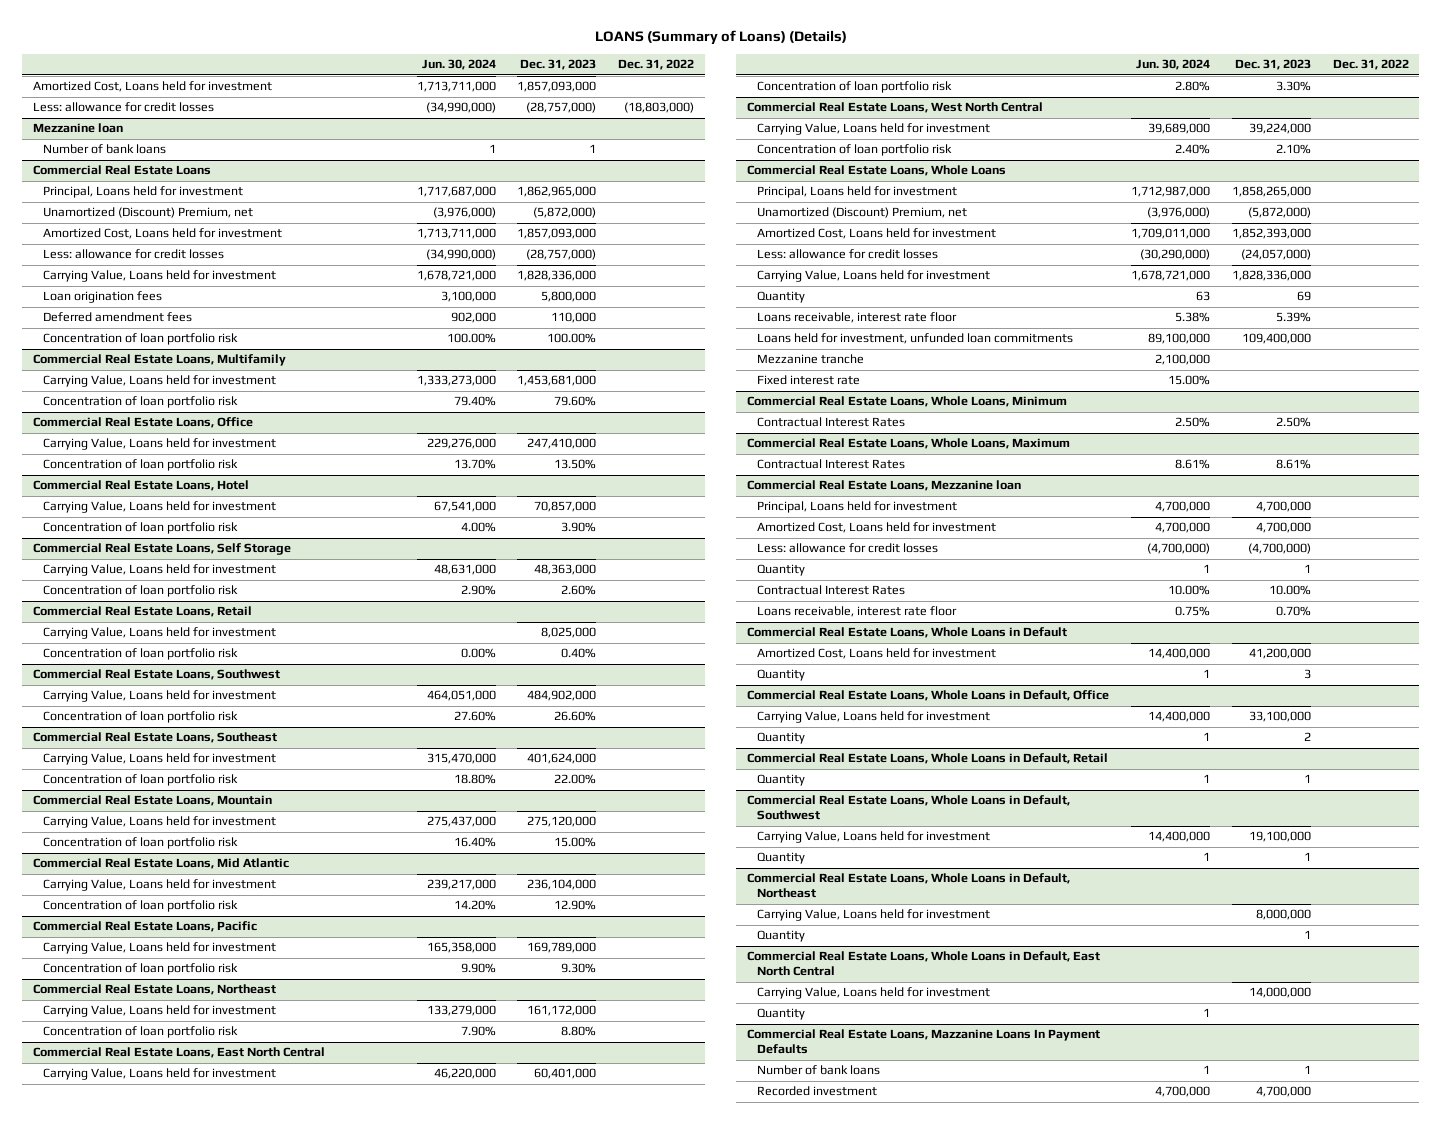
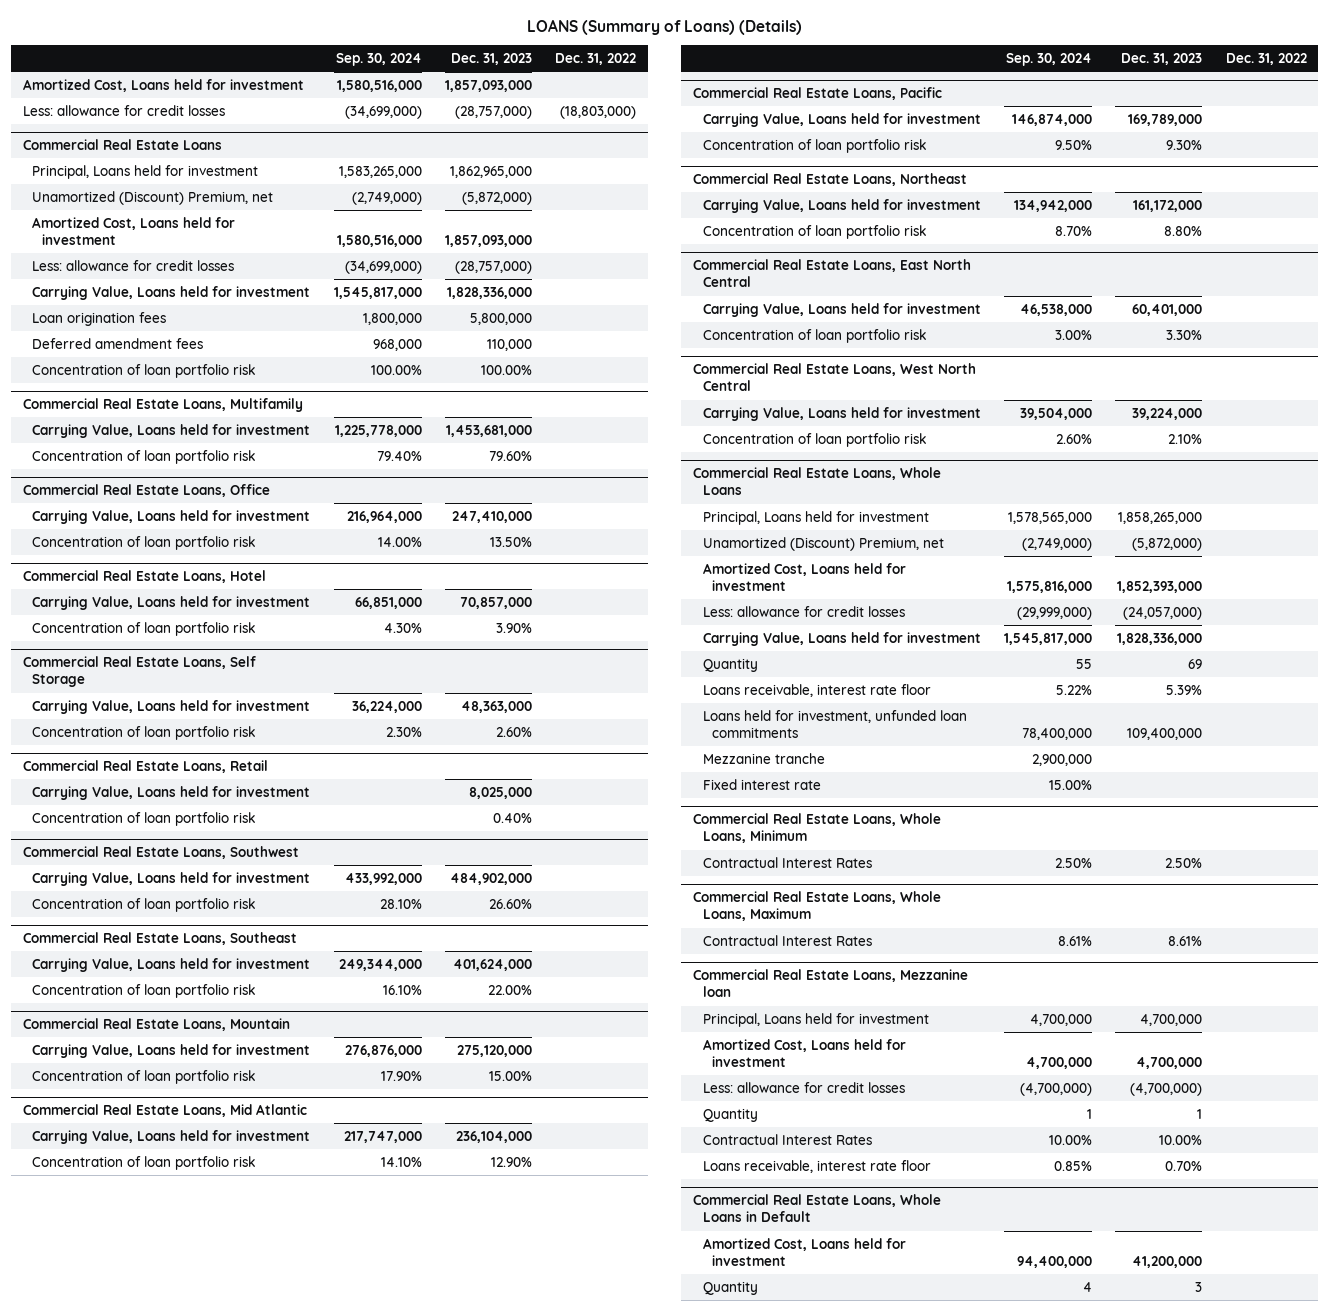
[421,59,496,71] Jun. 30, 2024 -> none
none -> [335,53,422,67] Sep. 30, 2024
[32,123,123,134] Mezzanine loan -> none
[42,144,166,155] Number of bank loans -> none
[747,690,1110,702] Commercial Real Estate Loans, Whole Loans in Default, Office -> none
[757,711,991,724] Carrying Value, Loans held for investment -> none
[757,732,806,745] Quantity -> none
[747,753,1109,765] Commercial Real Estate Loans, Whole Loans in Default, Retail -> none
[757,774,806,787] Quantity -> none
[747,795,1071,821] Commercial Real Estate Loans, Whole Loans in Default, Southwest -> none
[757,831,991,844] Carrying Value, Loans held for investment -> none
[757,852,806,865] Quantity -> none
[747,873,1071,899] Commercial Real Estate Loans, Whole Loans in Default, Northeast -> none
[757,909,991,922] Carrying Value, Loans held for investment -> none
[757,930,806,943] Quantity -> none
[747,951,1101,977] Commercial Real Estate Loans, Whole Loans in Default, East North Central -> none
[757,987,991,1000] Carrying Value, Loans held for investment -> none
[757,1008,806,1021] Quantity -> none
[747,1029,1101,1055] Commercial Real Estate Loans, Mazzanine Loans In Payment Defaults -> none
[757,1065,881,1076] Number of bank loans -> none
[757,1086,878,1097] Recorded investment -> none

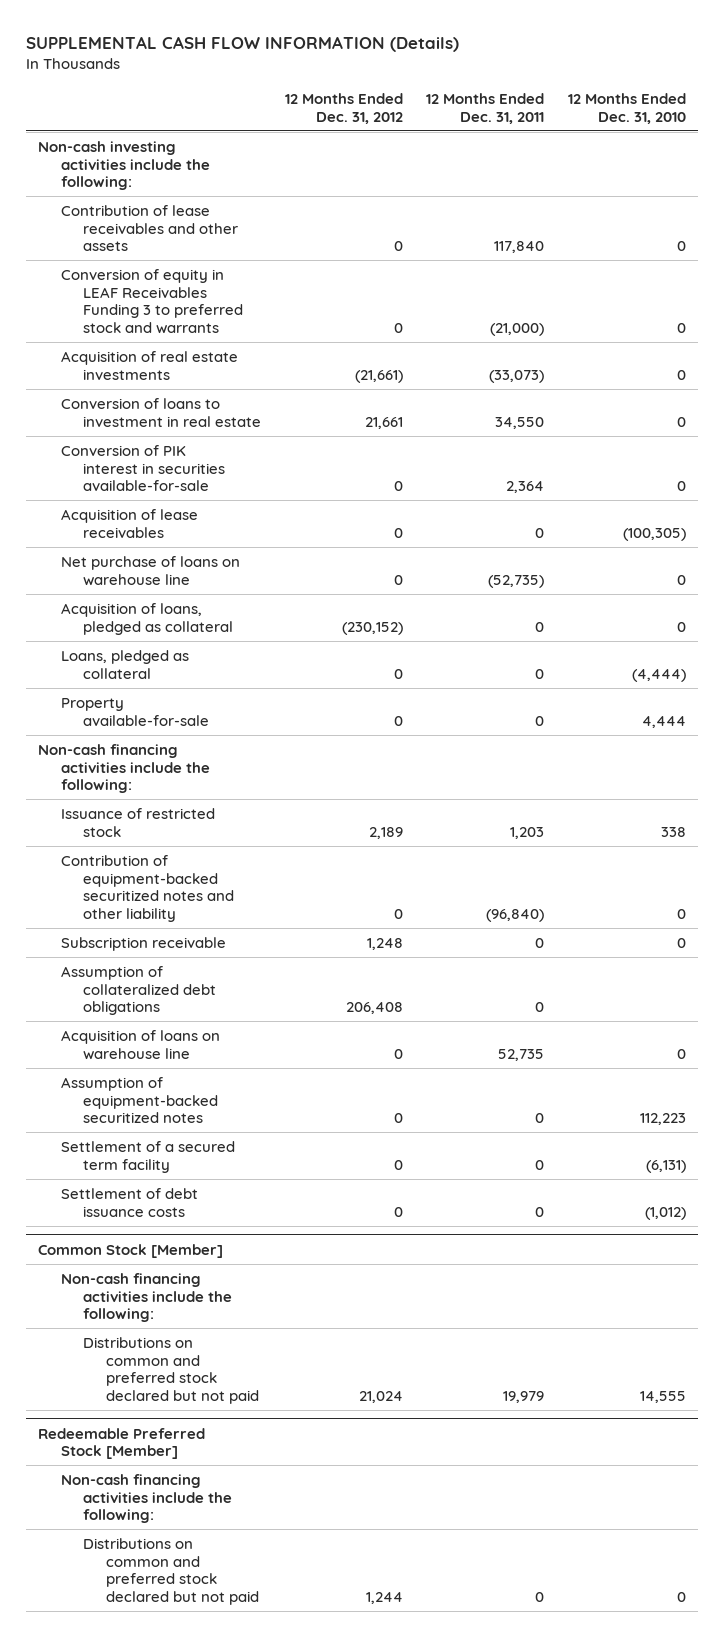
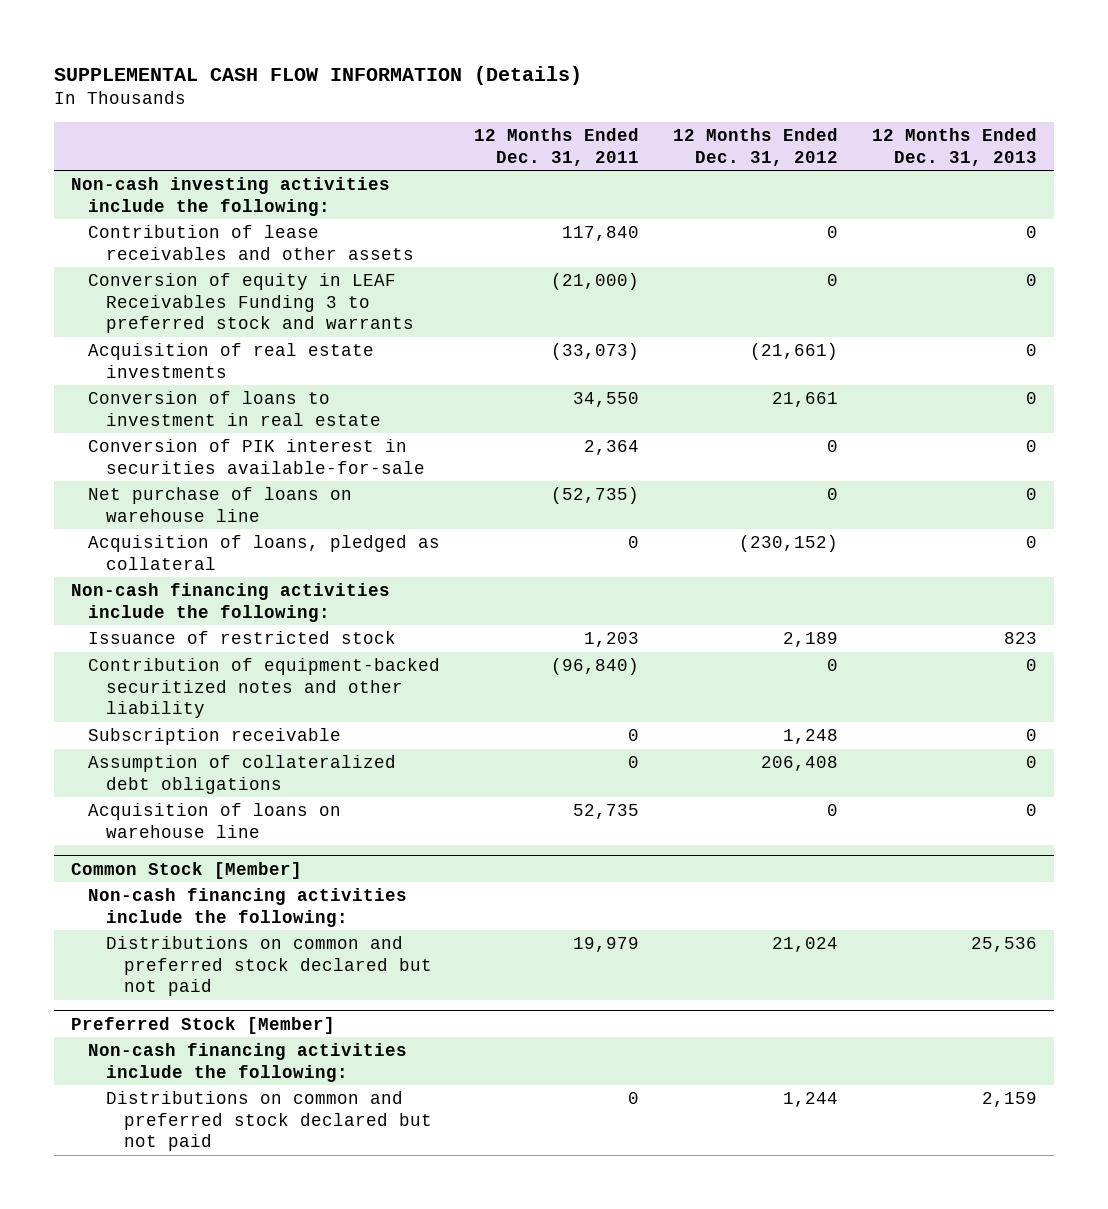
[567,93,686,124] 12 Months Ended Dec. 31, 2010 -> none
none -> [872,128,1038,166] 12 Months Ended Dec. 31, 2013
[60,508,198,538] Acquisition of lease receivables -> none
[60,649,189,679] Loans, pledged as collateral -> none
[60,697,210,726] Property available-for-sale -> none
[60,1076,219,1124] Assumption of equipment-backed securitized notes -> none
[60,1140,235,1173] Settlement of a secured term facility -> none
[60,1187,198,1217] Settlement of debt issuance costs -> none
[37,1427,205,1460] Redeemable Preferred Stock [Member] -> [70,1016,335,1034] Preferred Stock [Member]

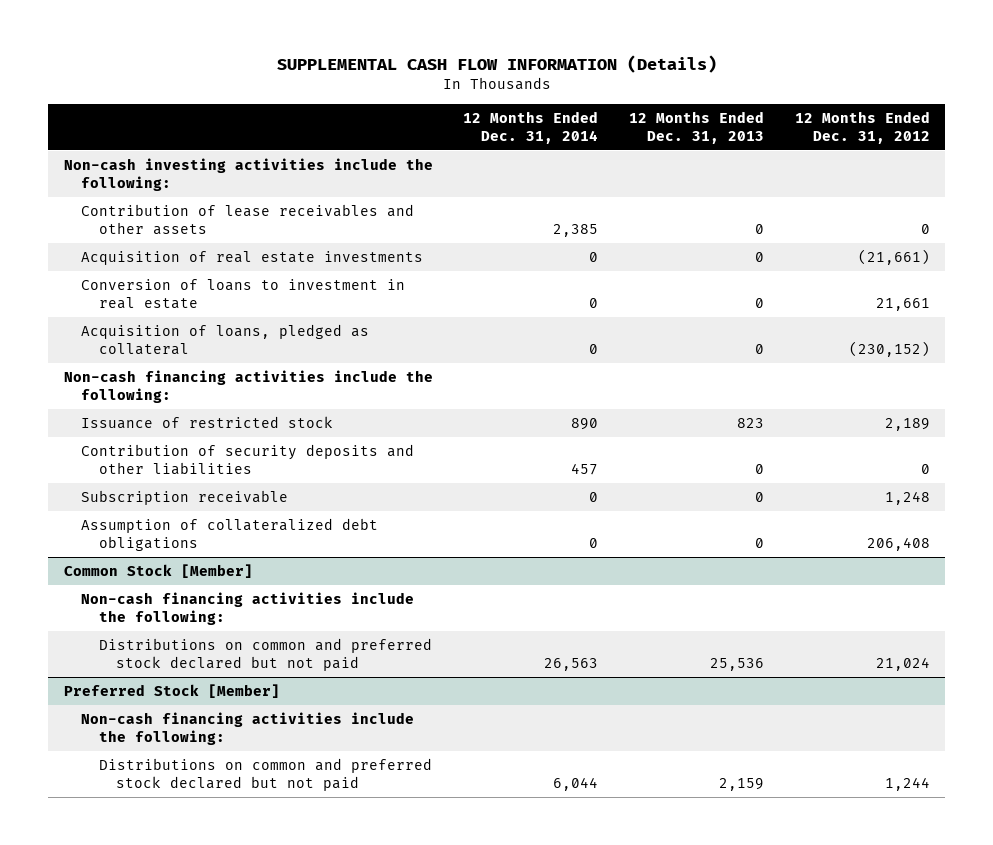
[474,128,640,166] 12 Months Ended Dec. 31, 2011 -> none
none -> [463,110,599,144] 12 Months Ended Dec. 31, 2014
[88,273,415,334] Conversion of equity in LEAF Receivables Funding 3 to preferred stock and warrants -> none
[88,439,426,474] Conversion of PIK interest in securities available-for-sale -> none
[88,487,353,522] Net purchase of loans on warehouse line -> none
[88,658,441,719] Contribution of equipment-backed securitized notes and other liability -> [81,444,415,475] Contribution of security deposits and other liabilities
[88,803,342,838] Acquisition of loans on warehouse line -> none

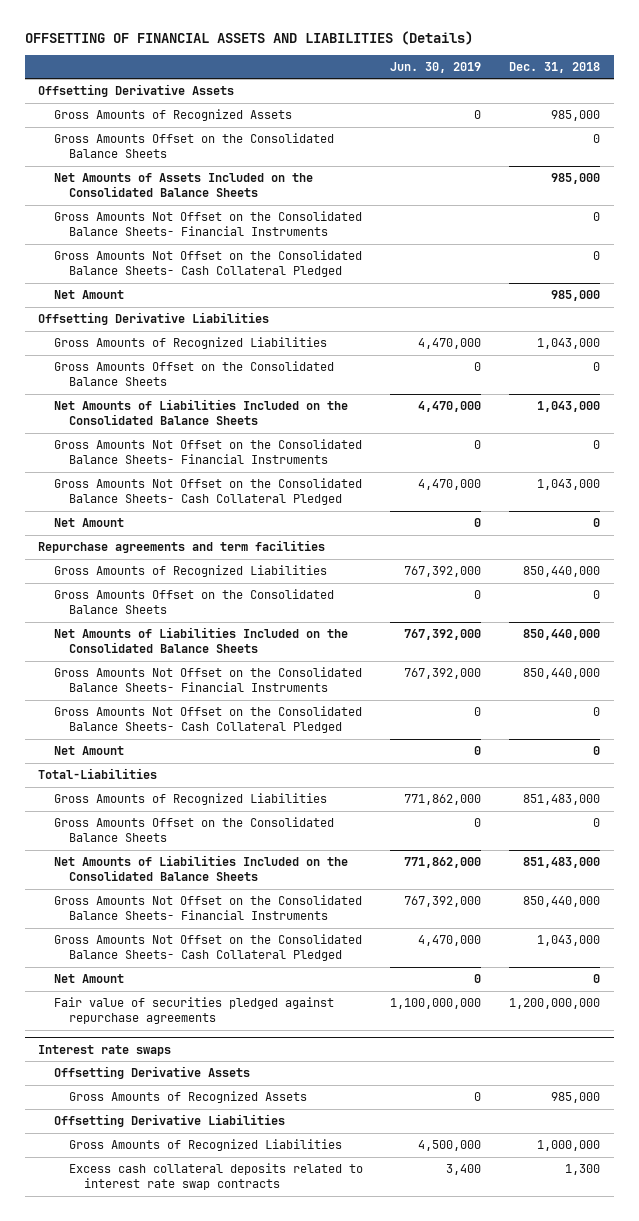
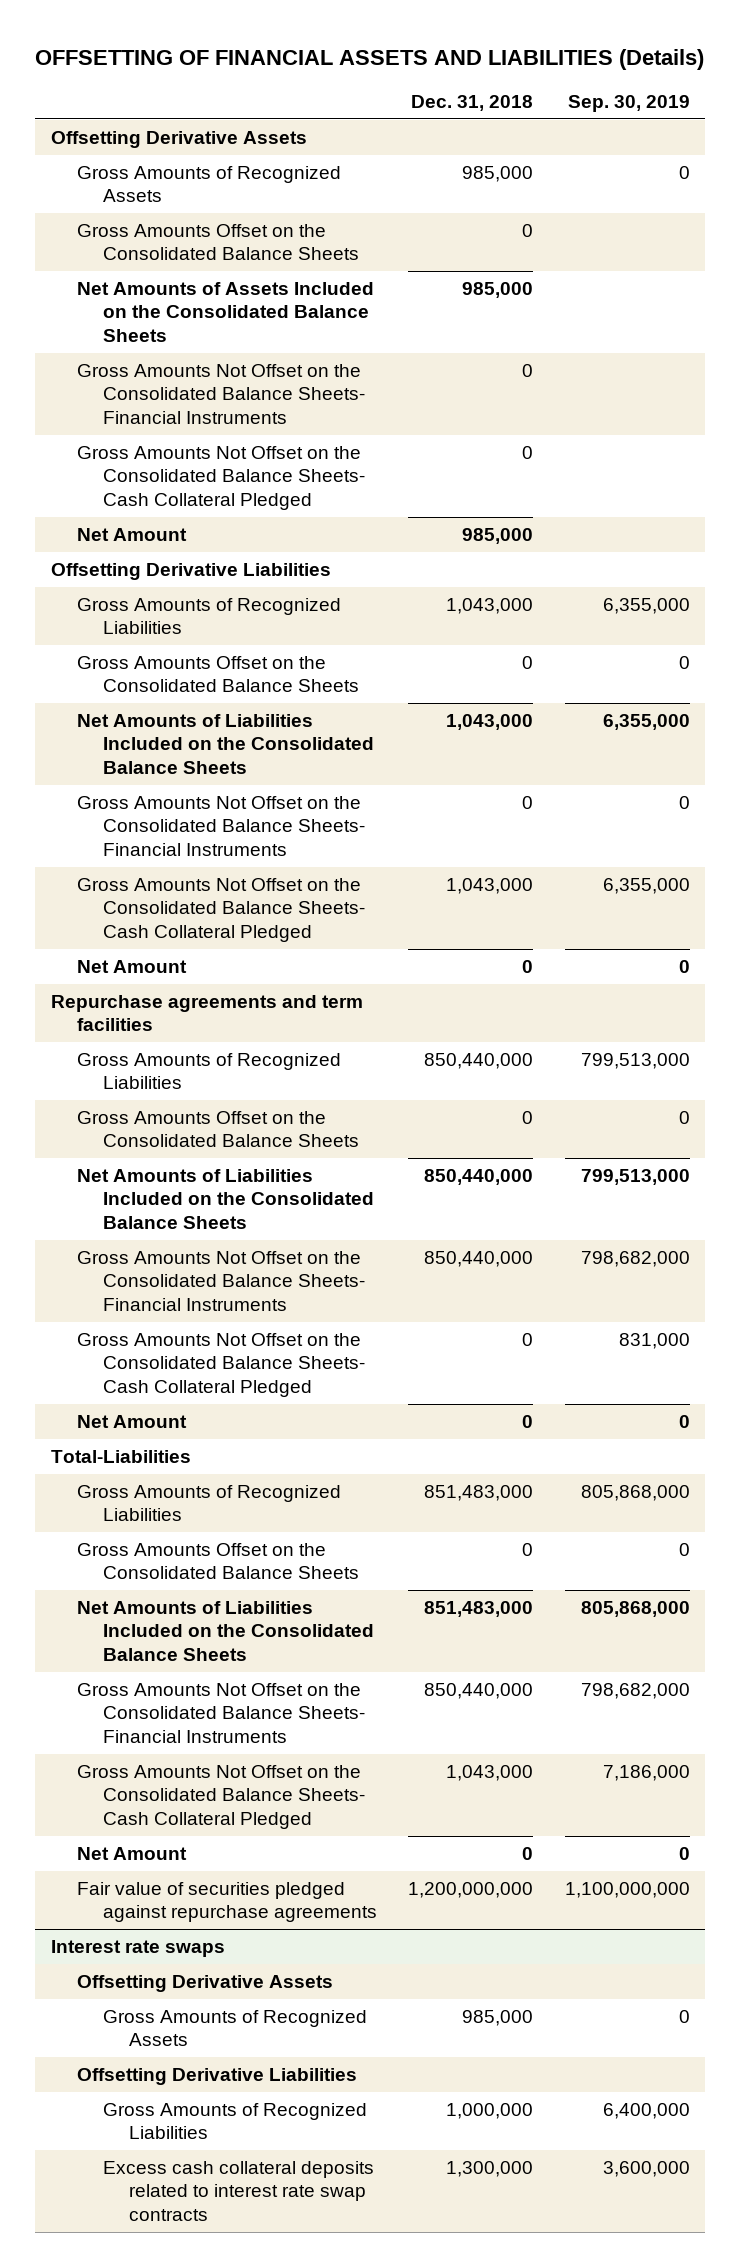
[390,62,482,74] Jun. 30, 2019 -> none
none -> [567,94,690,112] Sep. 30, 2019
[565,1164,601,1176] 1,300 -> [446,2160,534,2177] 1,300,000

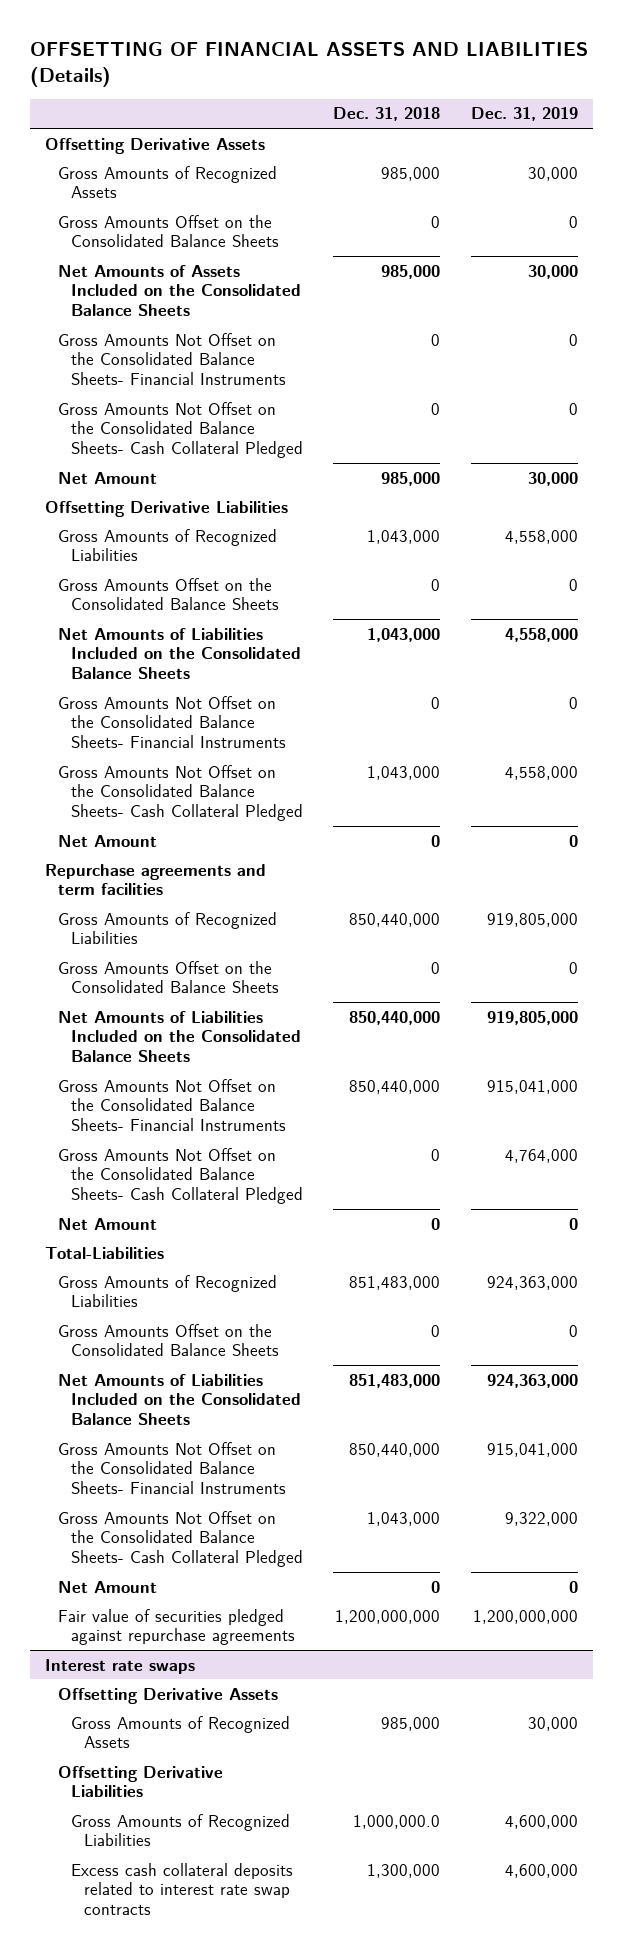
[567,94,690,112] Sep. 30, 2019 -> none
none -> [470,107,578,122] Dec. 31, 2019
[446,2102,534,2119] 1,000,000 -> [353,1814,441,1829] 1,000,000.0

